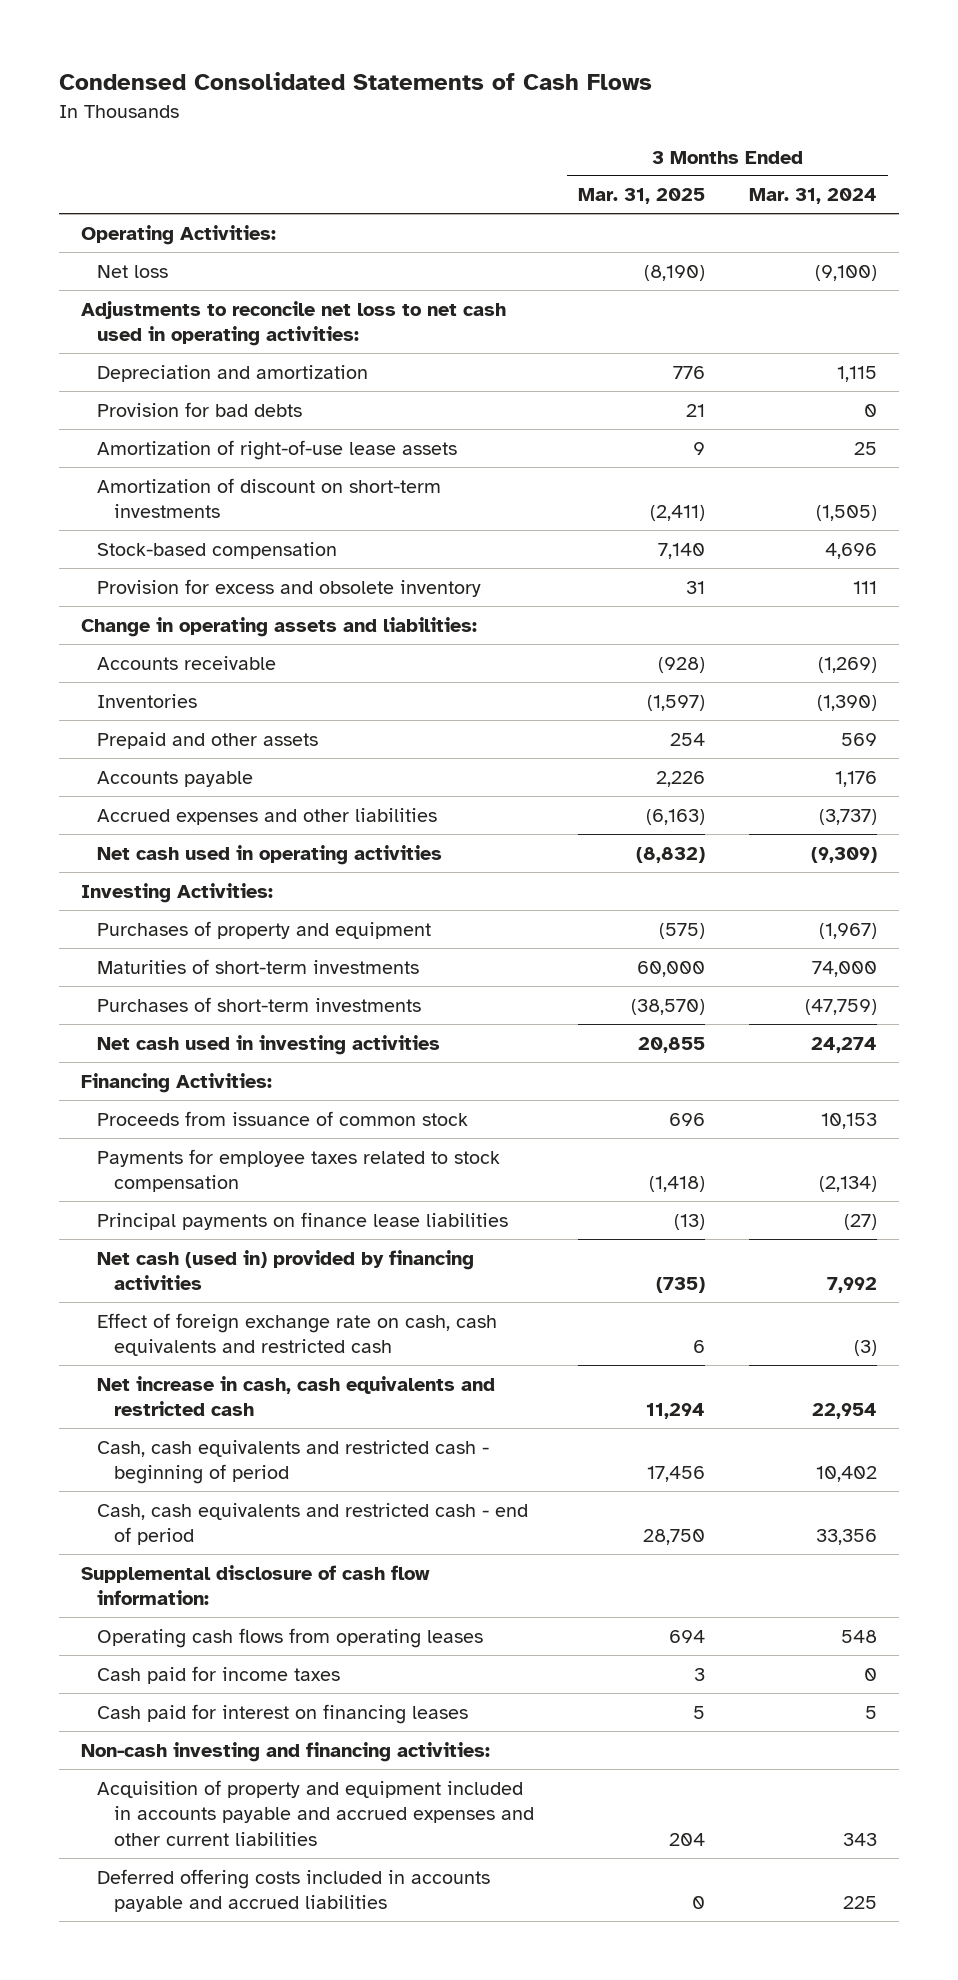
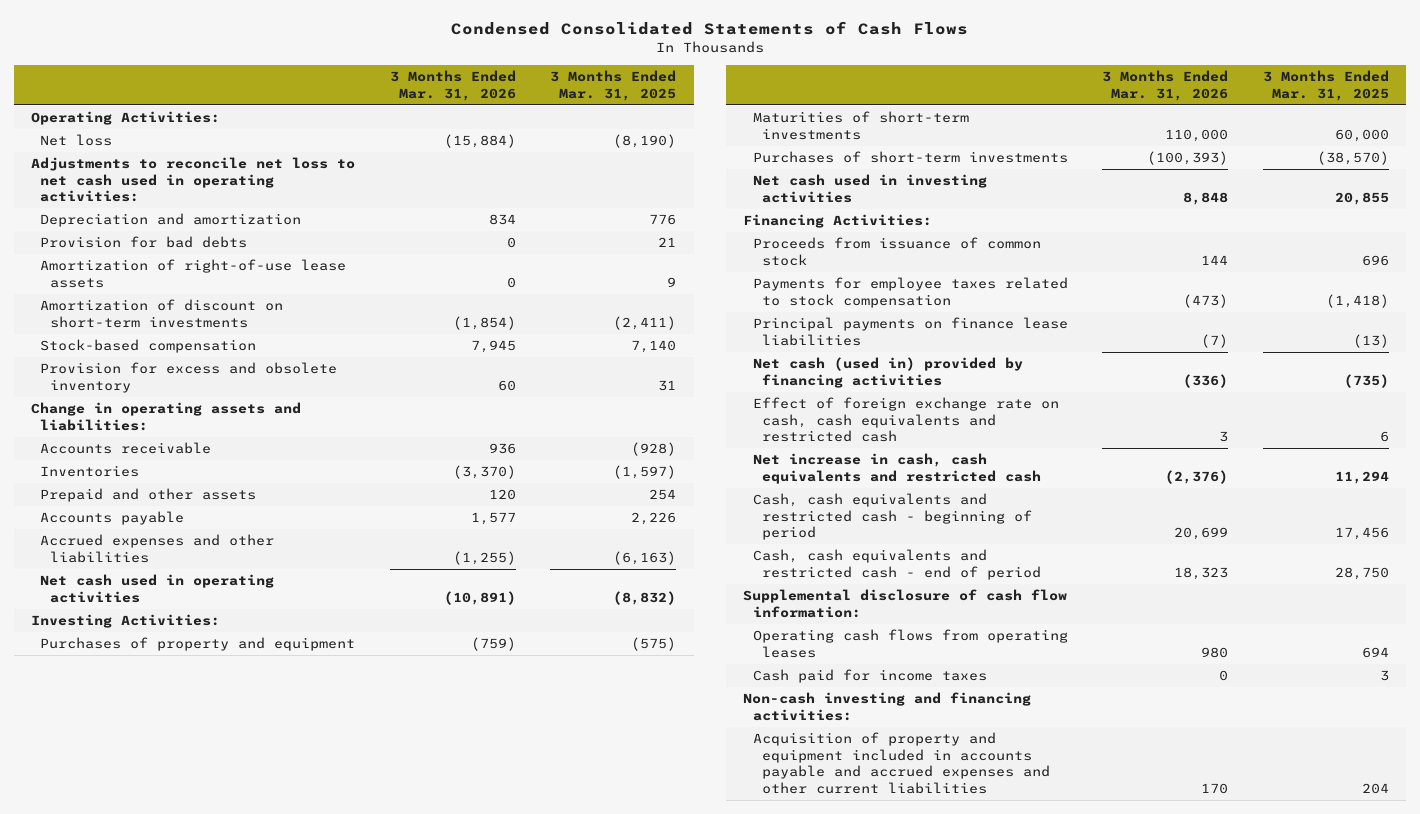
[749,188,878,205] Mar. 31, 2024 -> none
none -> [389,70,516,101] 3 Months Ended Mar. 31, 2026
[97,1703,469,1724] Cash paid for interest on financing leases -> none
[97,1868,491,1913] Deferred offering costs included in accounts payable and accrued liabilities -> none

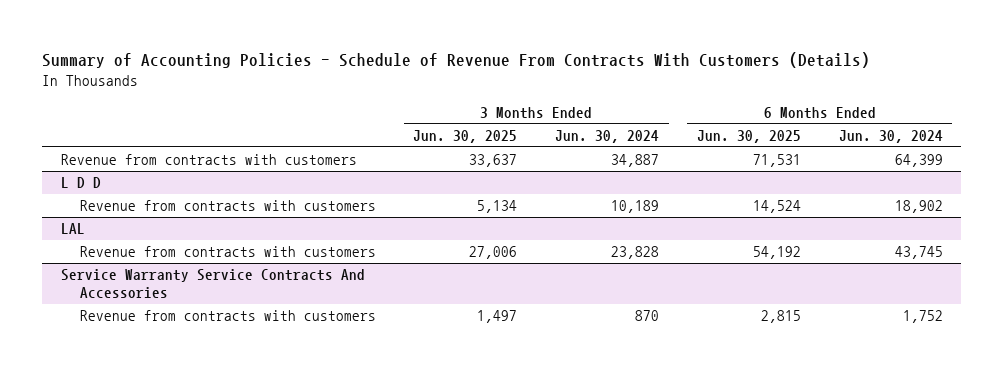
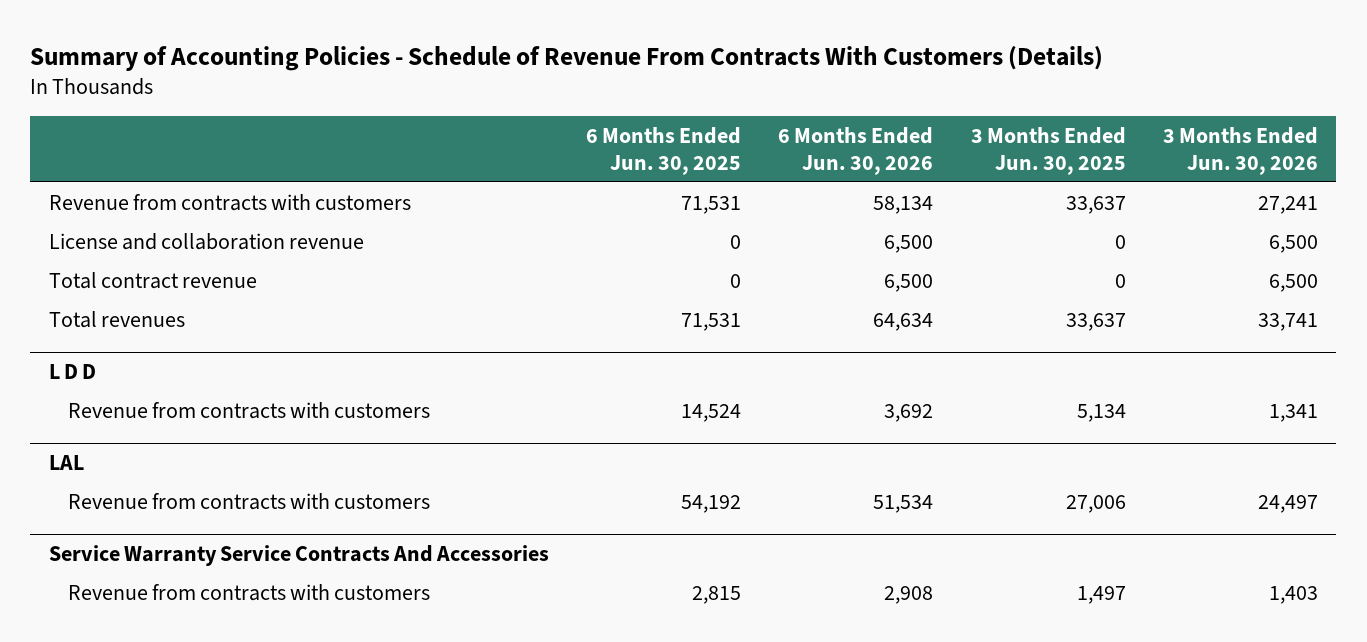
[555,129,660,143] Jun. 30, 2024 -> none
[838,129,943,143] Jun. 30, 2024 -> none
none -> [778,126,934,175] 6 Months Ended Jun. 30, 2026
none -> [1162,126,1318,175] 3 Months Ended Jun. 30, 2026
none -> [49,232,365,250] License and collaboration revenue
none -> [49,271,258,289] Total contract revenue
none -> [49,310,186,328] Total revenues

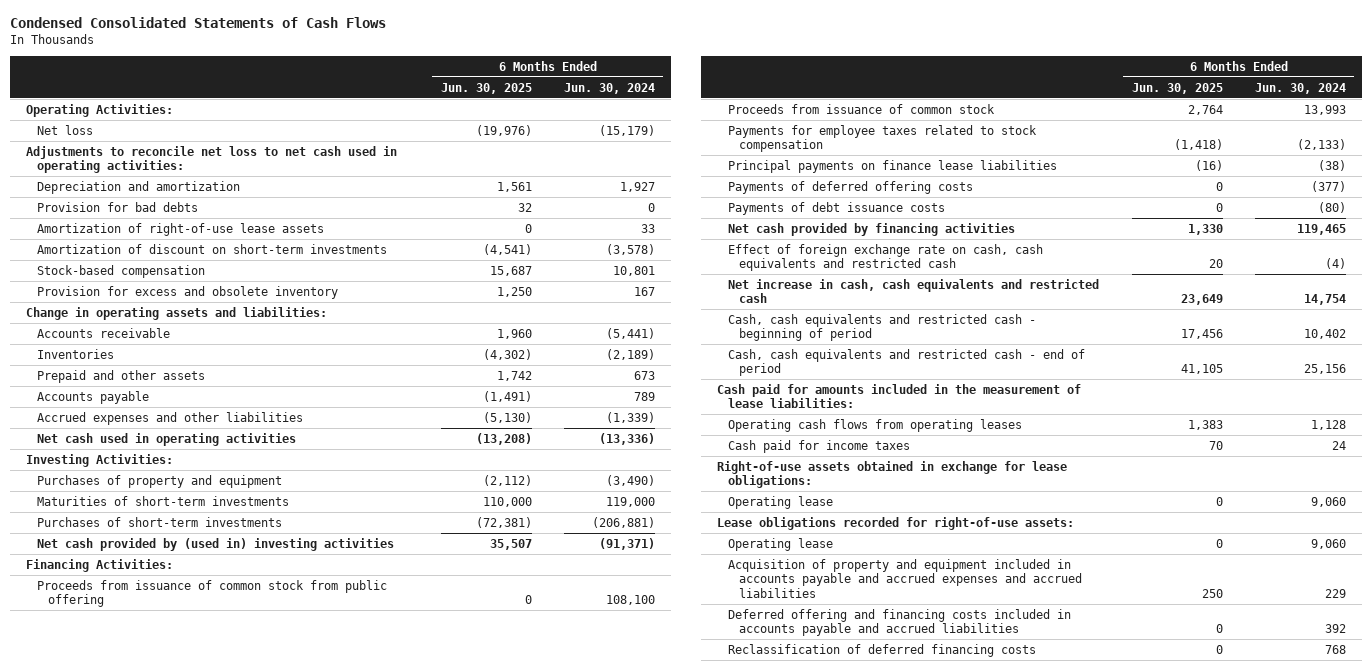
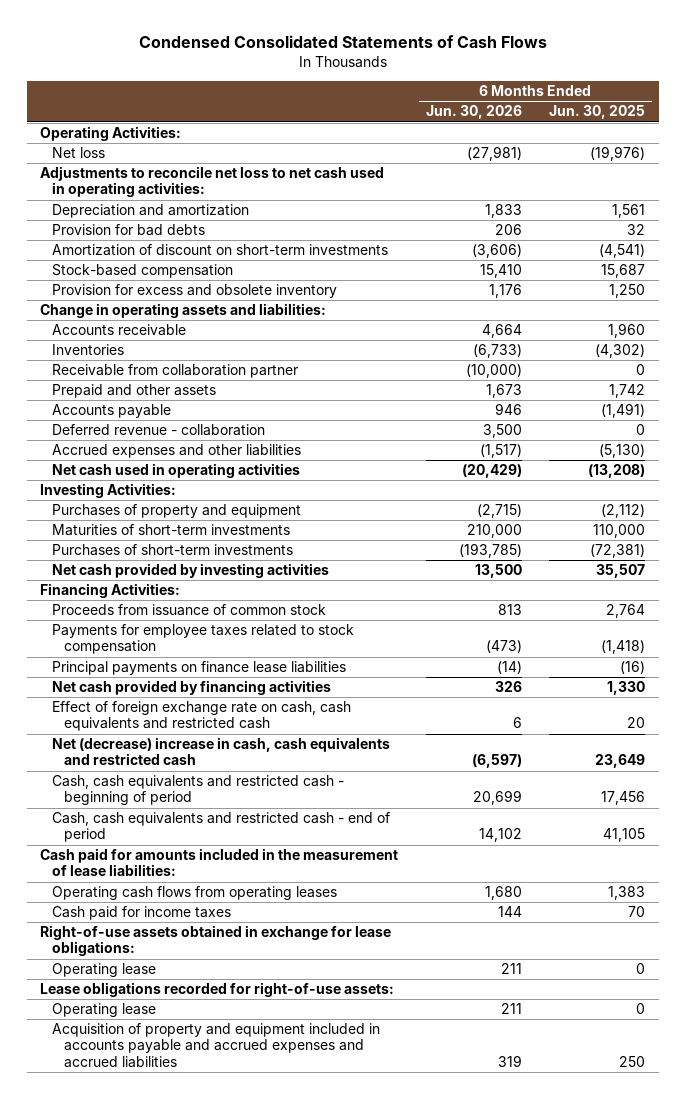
[564,82,656,94] Jun. 30, 2024 -> none
none -> [425,105,522,120] Jun. 30, 2026
[37,222,325,236] Amortization of right-of-use lease assets -> none
none -> [52,364,299,379] Receivable from collaboration partner
none -> [52,424,266,437] Deferred revenue - collaboration
[37,537,395,551] Net cash provided by (used in) investing activities -> [52,563,330,579] Net cash provided by investing activities
[37,579,388,608] Proceeds from issuance of common stock from public offering -> none
[728,180,974,194] Payments of deferred offering costs -> none
[728,201,946,215] Payments of debt issuance costs -> none
[728,278,1100,304] Net increase in cash, cash equivalents and restricted cash -> [52,737,391,766] Net (decrease) increase in cash, cash equivalents and restricted cash
[728,608,1072,637] Deferred offering and financing costs included in accounts payable and accrued liabilities -> none
[728,643,1037,657] Reclassification of deferred financing costs -> none

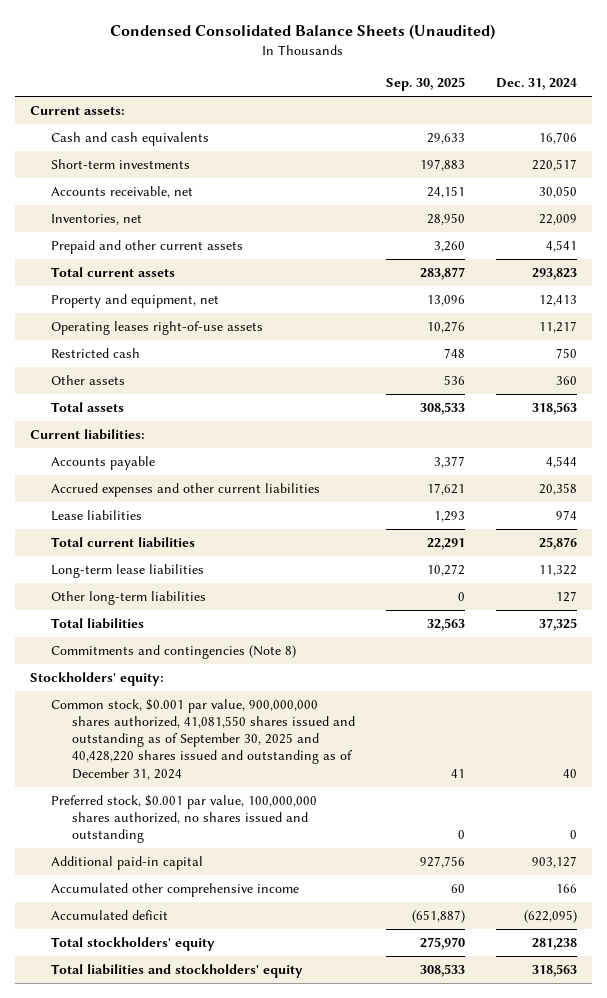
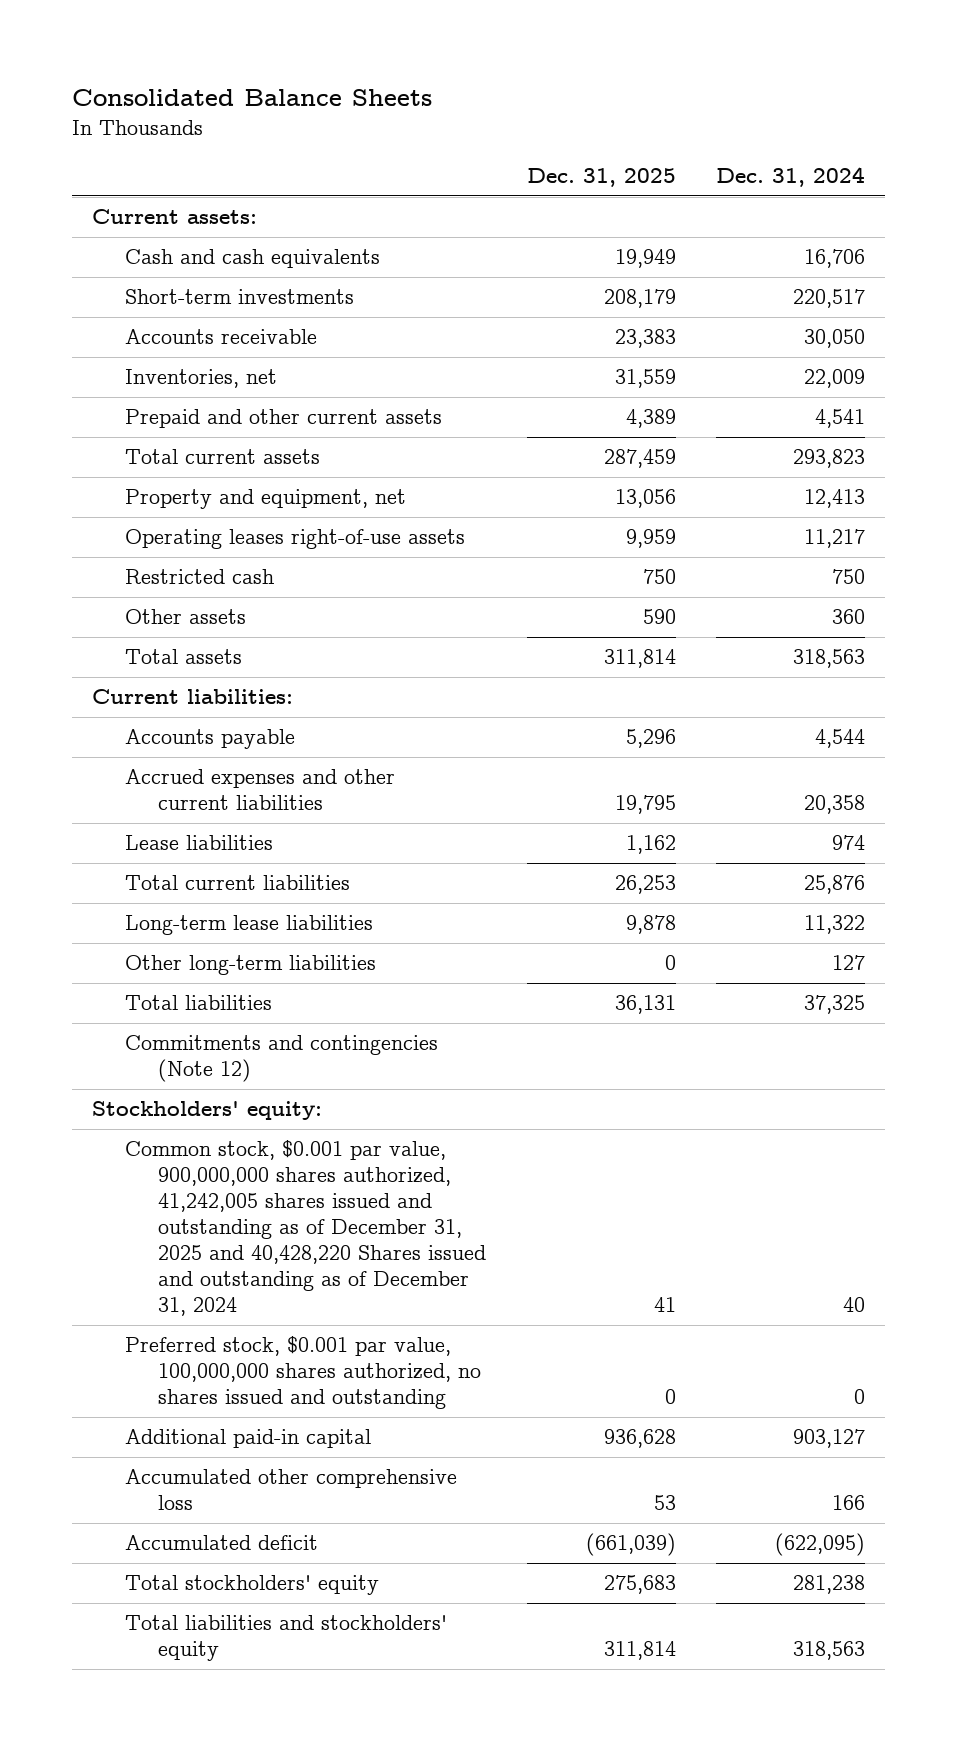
[110,24,496,41] Condensed Consolidated Balance Sheets (Unaudited) -> [72,88,433,106] Consolidated Balance Sheets
[386,77,466,92] Sep. 30, 2025 -> none
none -> [526,168,676,188] Dec. 31, 2025
[51,185,194,198] Accounts receivable, net -> [125,329,318,345] Accounts receivable
[51,644,297,659] Commitments and contingencies (Note 8) -> [125,1035,439,1083] Commitments and contingencies (Note 12)
[51,698,356,780] Common stock, $0.001 par value, 900,000,000 shares authorized, 41,081,550 shares issued and outstanding as of September 30, 2025 and 40,428,220 shares issued and outstanding as of December 31, 2024 -> [125,1140,487,1317] Common stock, $0.001 par value, 900,000,000 shares authorized, 41,242,005 shares issued and outstanding as of December 31, 2025 and 40,428,220 Shares issued and outstanding as of December 31, 2024
[51,882,300,897] Accumulated other comprehensive income -> [125,1469,458,1511] Accumulated other comprehensive loss

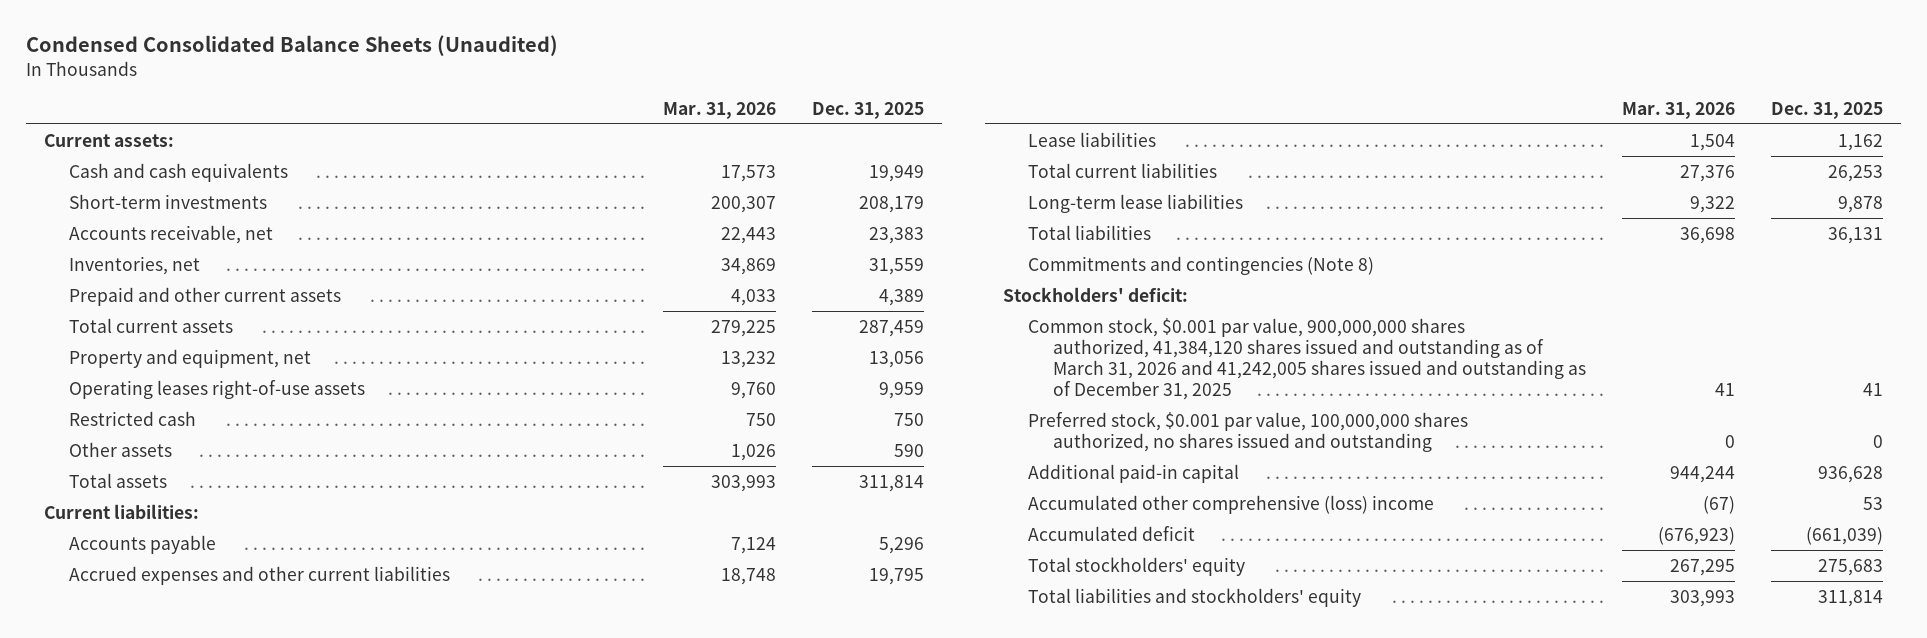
[72,88,433,106] Consolidated Balance Sheets -> [25,35,558,57] Condensed Consolidated Balance Sheets (Unaudited)
[715,167,865,188] Dec. 31, 2024 -> none
none -> [662,101,776,119] Mar. 31, 2026
[125,329,318,345] Accounts receivable -> [68,224,273,244] Accounts receivable, net
[125,955,377,976] Other long-term liabilities -> none
[125,1035,439,1083] Commitments and contingencies (Note 12) -> [1027,255,1374,275] Commitments and contingencies (Note 8)
[92,1101,323,1121] Stockholders' equity: -> [1002,286,1188,302] Stockholders' deficit:
[125,1140,487,1317] Common stock, $0.001 par value, 900,000,000 shares authorized, 41,242,005 shares issued and outstanding as of December 31, 2025 and 40,428,220 Shares issued and outstanding as of December 31, 2024 -> [1027,317,1586,400] Common stock, $0.001 par value, 900,000,000 shares authorized, 41,384,120 shares issued and outstanding as of March 31, 2026 and 41,242,005 shares issued and outstanding as of December 31, 2025
[125,1469,458,1511] Accumulated other comprehensive loss -> [1027,494,1434,514] Accumulated other comprehensive (loss) income

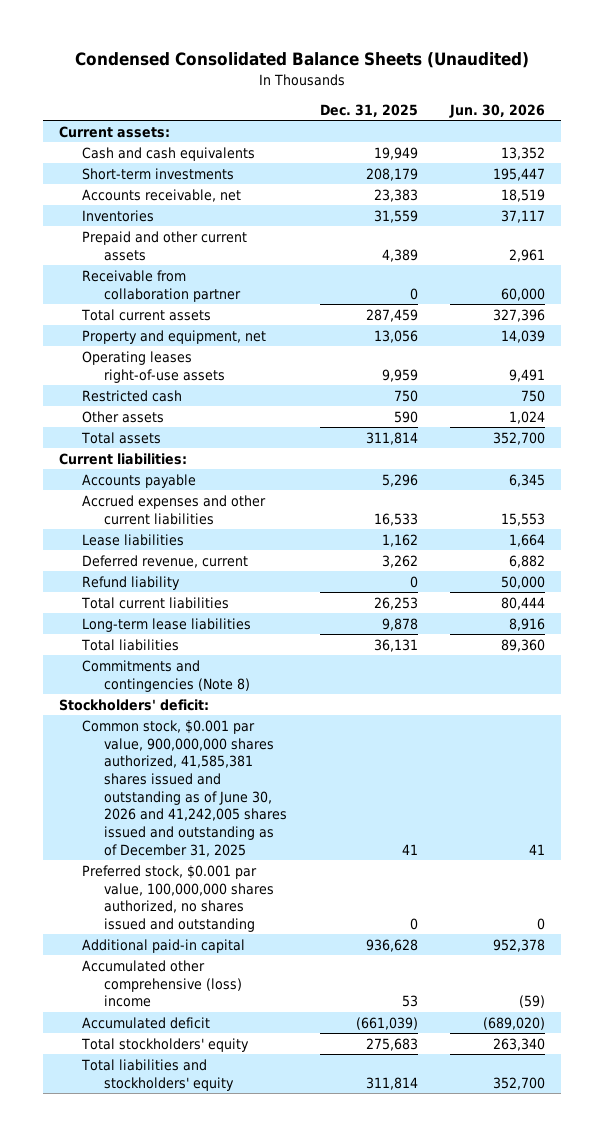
[662,101,776,119] Mar. 31, 2026 -> none
none -> [448,103,545,118] Jun. 30, 2026
[68,255,200,275] Inventories, net -> [81,209,154,222] Inventories
none -> [81,269,242,302] Receivable from collaboration partner
[868,567,924,585] 19,795 -> [373,512,418,526] 16,533
none -> [81,554,248,568] Deferred revenue, current
none -> [81,575,180,590] Refund liability
[1027,317,1586,400] Common stock, $0.001 par value, 900,000,000 shares authorized, 41,384,120 shares issued and outstanding as of March 31, 2026 and 41,242,005 shares issued and outstanding as of December 31, 2025 -> [81,719,288,857] Common stock, $0.001 par value, 900,000,000 shares authorized, 41,585,381 shares issued and outstanding as of June 30, 2026 and 41,242,005 shares issued and outstanding as of December 31, 2025

